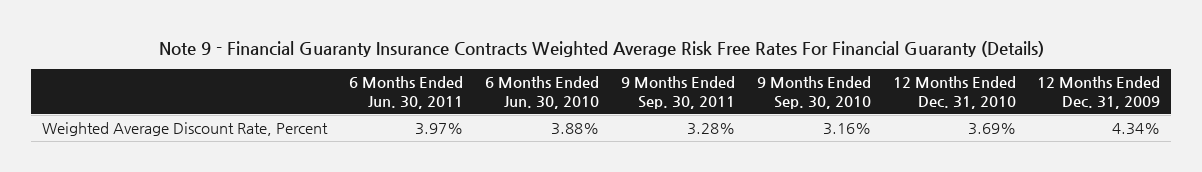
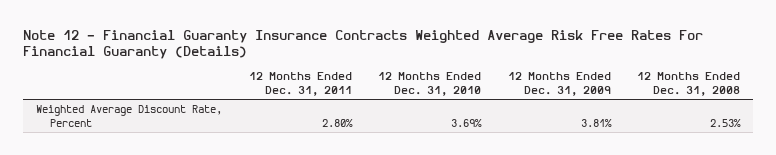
[159,41,1045,58] Note 9 - Financial Guaranty Insurance Contracts Weighted Average Risk Free Rates For Financial Guaranty (Details) -> [23,29,704,60] Note 12 - Financial Guaranty Insurance Contracts Weighted Average Risk Free Rates For Financial Guaranty (Details)
[348,76,463,110] 6 Months Ended Jun. 30, 2011 -> none
[484,76,599,110] 6 Months Ended Jun. 30, 2010 -> none
[620,76,735,110] 9 Months Ended Sep. 30, 2011 -> none
[756,76,871,110] 9 Months Ended Sep. 30, 2010 -> none
none -> [248,72,352,97] 12 Months Ended Dec. 31, 2011
none -> [637,72,741,97] 12 Months Ended Dec. 31, 2008
[1112,123,1161,136] 4.34% -> [580,119,612,128] 3.81%

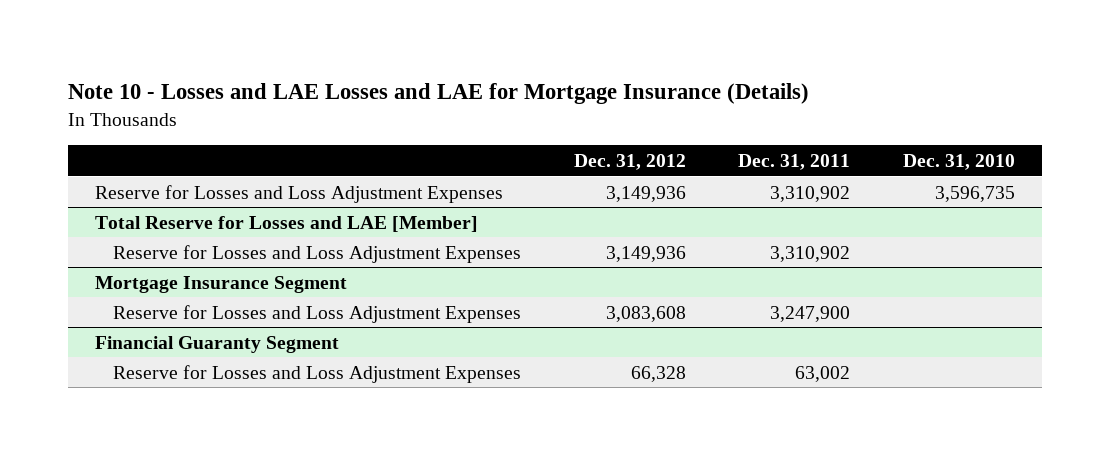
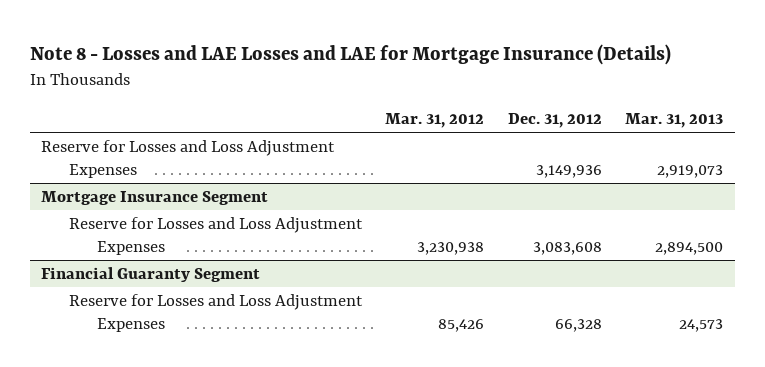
[68,83,810,105] Note 10 - Losses and LAE Losses and LAE for Mortgage Insurance (Details) -> [29,43,671,65] Note 8 - Losses and LAE Losses and LAE for Mortgage Insurance (Details)
[738,154,851,171] Dec. 31, 2011 -> none
[903,154,1016,171] Dec. 31, 2010 -> none
none -> [385,112,485,128] Mar. 31, 2012
none -> [625,112,724,128] Mar. 31, 2013
[94,215,478,232] Total Reserve for Losses and LAE [Member] -> none
[112,244,521,263] Reserve for Losses and Loss Adjustment Expenses -> none

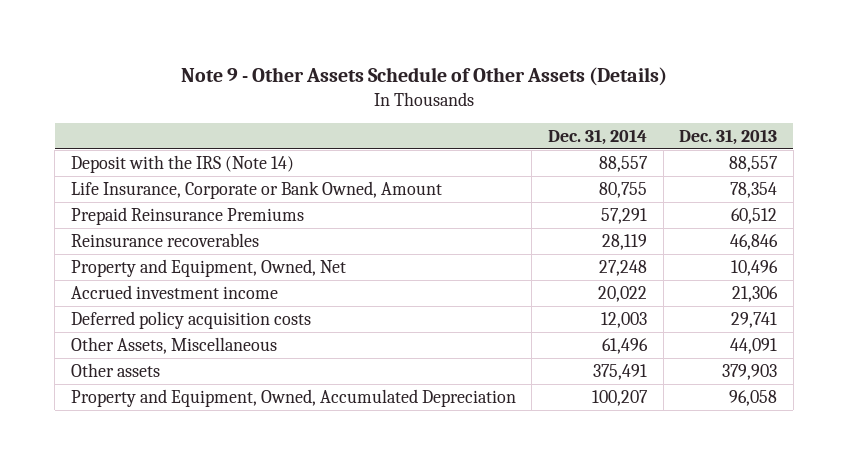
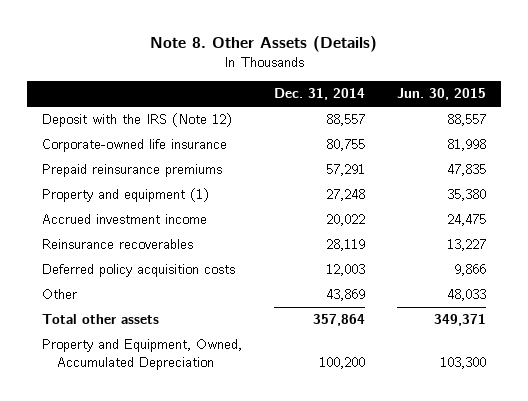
[181,66,668,86] Note 9 - Other Assets Schedule of Other Assets (Details) -> [149,36,377,53] Note 8. Other Assets (Details)
[679,128,778,145] Dec. 31, 2013 -> none
none -> [396,88,486,101] Jun. 30, 2015
[70,154,294,173] Deposit with the IRS (Note 14) -> [42,113,233,128] Deposit with the IRS (Note 12)
[70,180,442,199] Life Insurance, Corporate or Bank Owned, Amount -> [42,139,228,153] Corporate-owned life insurance
[70,206,304,225] Prepaid Reinsurance Premiums -> [42,164,223,178] Prepaid reinsurance premiums
[70,258,346,277] Property and Equipment, Owned, Net -> [42,188,210,203] Property and equipment (1)
[70,232,259,247] Reinsurance recoverables -> [42,239,194,250] Reinsurance recoverables
[70,336,277,354] Other Assets, Miscellaneous -> [42,289,78,300] Other
[602,337,649,354] 61,496 -> [325,289,365,302] 43,869
[70,362,160,377] Other assets -> [42,314,160,325] Total other assets
[593,363,648,380] 375,491 -> [312,314,365,327] 357,864
[592,389,649,406] 100,207 -> [318,356,365,369] 100,200

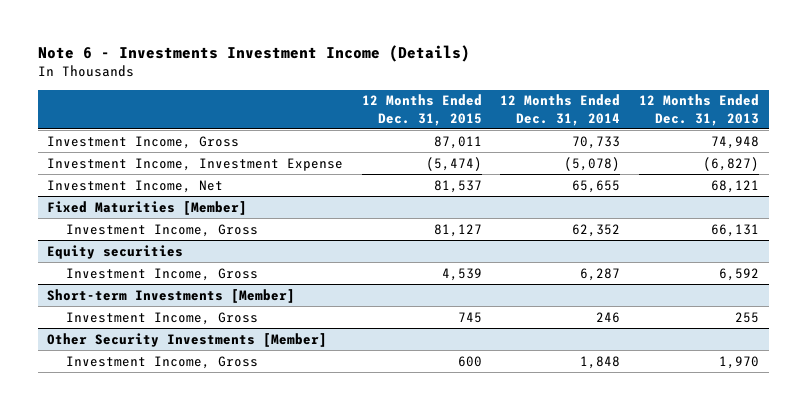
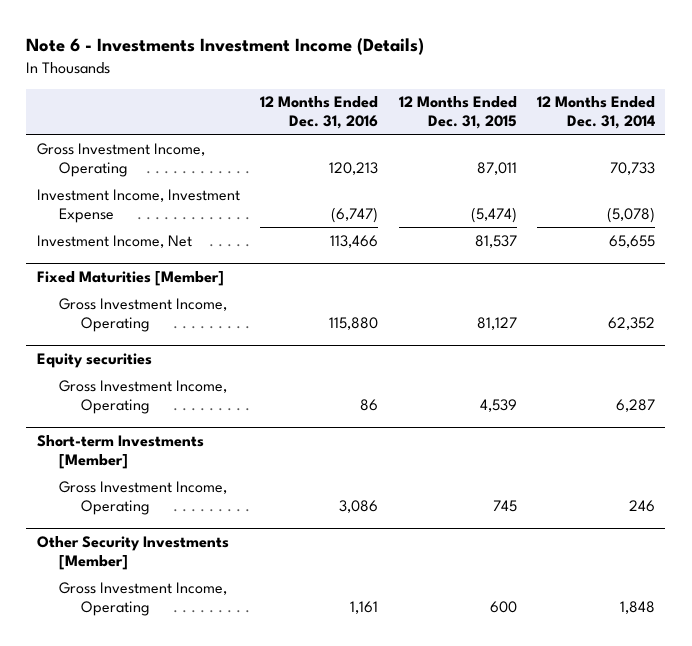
[639,94,760,126] 12 Months Ended Dec. 31, 2013 -> none
none -> [260,96,379,130] 12 Months Ended Dec. 31, 2016
[46,135,239,149] Investment Income, Gross -> [36,142,205,177] Gross Investment Income, Operating
[66,223,259,237] Investment Income, Gross -> [59,297,228,332] Gross Investment Income, Operating
[66,267,259,281] Investment Income, Gross -> [59,379,228,414] Gross Investment Income, Operating
[66,311,259,325] Investment Income, Gross -> [59,480,228,515] Gross Investment Income, Operating
[66,355,259,369] Investment Income, Gross -> [59,581,228,616] Gross Investment Income, Operating

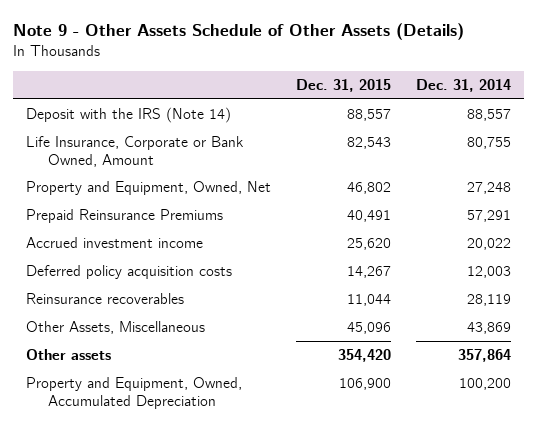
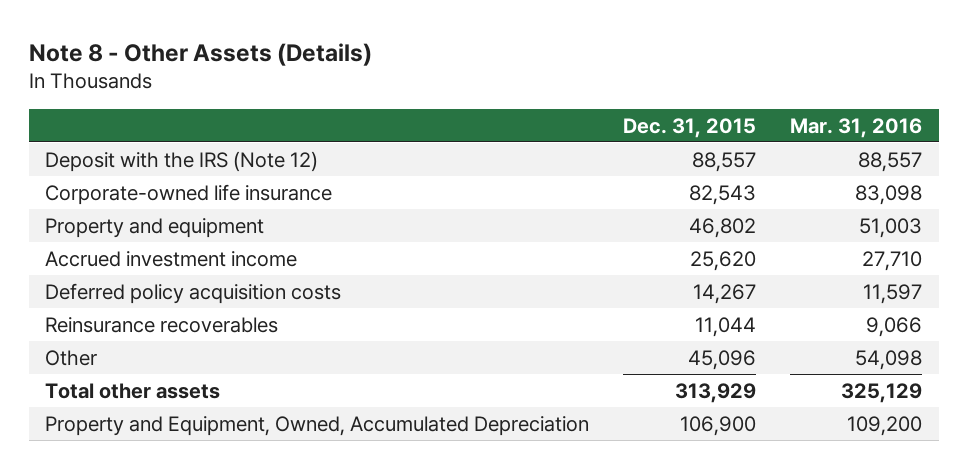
[13,23,465,41] Note 9 - Other Assets Schedule of Other Assets (Details) -> [28,42,372,66] Note 8 - Other Assets (Details)
[416,79,512,93] Dec. 31, 2014 -> none
none -> [790,117,923,138] Mar. 31, 2016
[25,209,223,224] Prepaid Reinsurance Premiums -> none
[25,107,231,124] Deposit with the IRS (Note 14) -> [45,150,319,172] Deposit with the IRS (Note 12)
[25,136,244,167] Life Insurance, Corporate or Bank Owned, Amount -> [45,183,333,205] Corporate-owned life insurance
[25,181,271,196] Property and Equipment, Owned, Net -> [45,217,265,238] Property and equipment
[25,321,205,335] Other Assets, Miscellaneous -> [45,349,98,366] Other
[25,349,111,361] Other assets -> [45,382,221,399] Total other assets
[338,349,392,363] 354,420 -> [675,382,757,403] 313,929

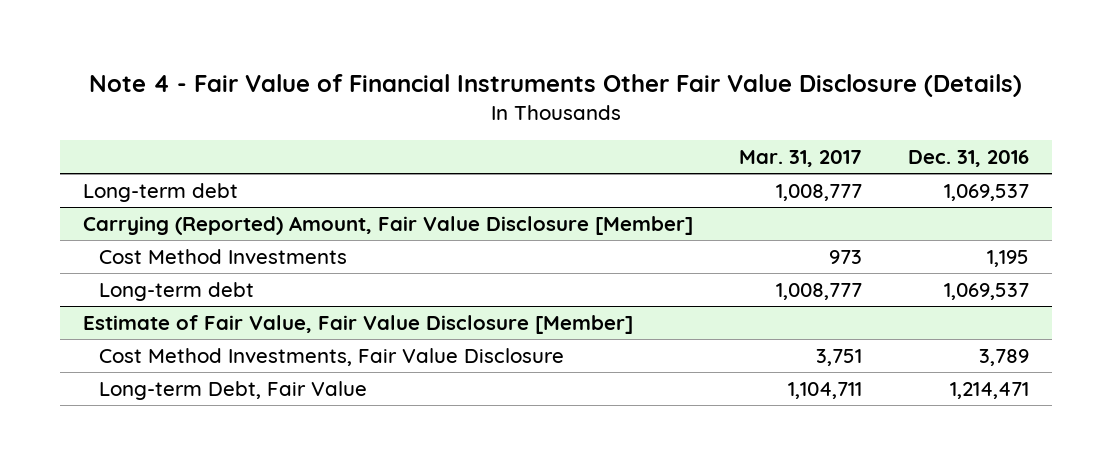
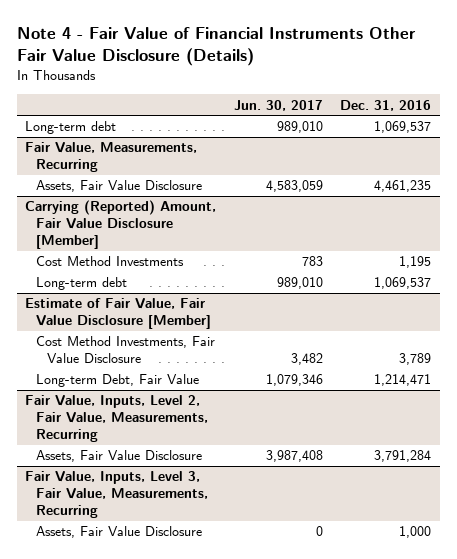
[738,150,862,168] Mar. 31, 2017 -> none
none -> [233,99,323,111] Jun. 30, 2017
none -> [25,142,198,173] Fair Value, Measurements, Recurring
none -> [36,180,203,193] Assets, Fair Value Disclosure
none -> [25,395,209,443] Fair Value, Inputs, Level 2, Fair Value, Measurements, Recurring
none -> [36,450,203,463] Assets, Fair Value Disclosure
none -> [25,471,209,519] Fair Value, Inputs, Level 3, Fair Value, Measurements, Recurring
none -> [36,526,203,539] Assets, Fair Value Disclosure

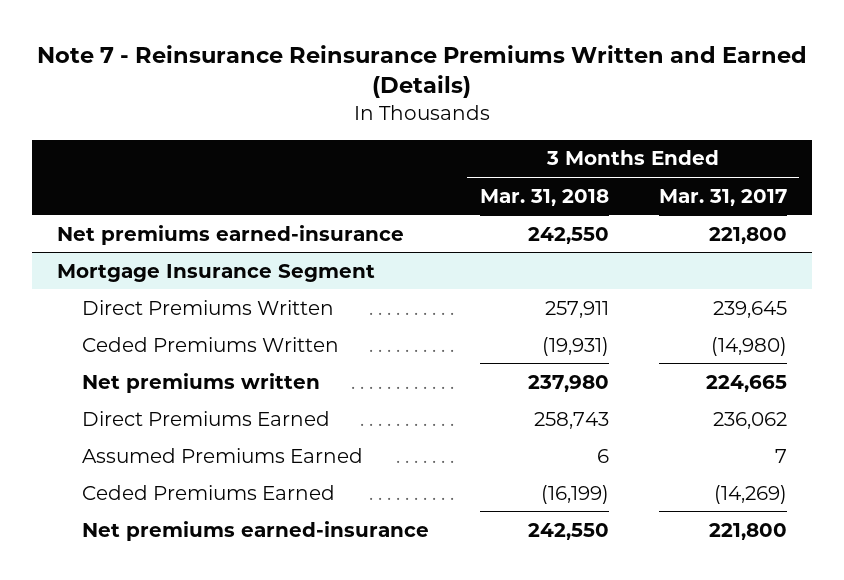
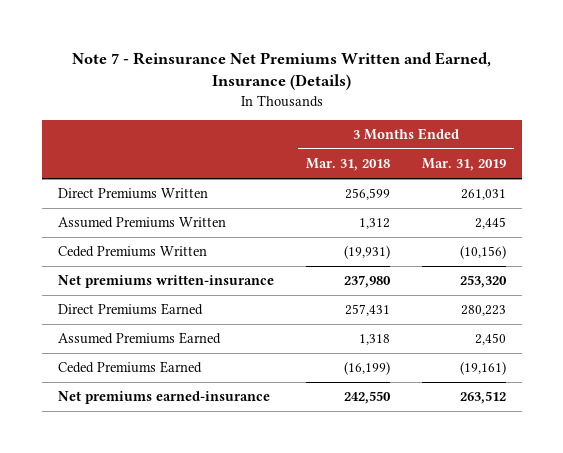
[37,44,808,99] Note 7 - Reinsurance Reinsurance Premiums Written and Earned (Details) -> [71,52,491,91] Note 7 - Reinsurance Net Premiums Written and Earned, Insurance (Details)
[658,188,787,206] Mar. 31, 2017 -> none
none -> [421,158,506,172] Mar. 31, 2019
[57,224,405,245] Net premiums earned-insurance -> none
[57,263,376,282] Mortgage Insurance Segment -> none
[544,300,609,318] 257,911 -> [344,188,390,201] 256,599
none -> [57,217,226,229] Assumed Premiums Written
[82,372,321,393] Net premiums written -> [57,275,274,289] Net premiums written-insurance
[533,411,609,429] 258,743 -> [344,304,390,317] 257,431
[596,448,609,463] 6 -> [358,334,390,346] 1,318

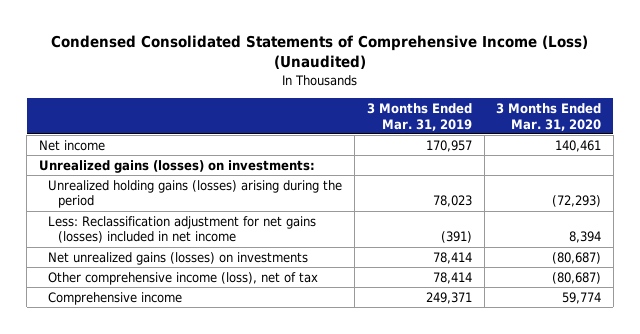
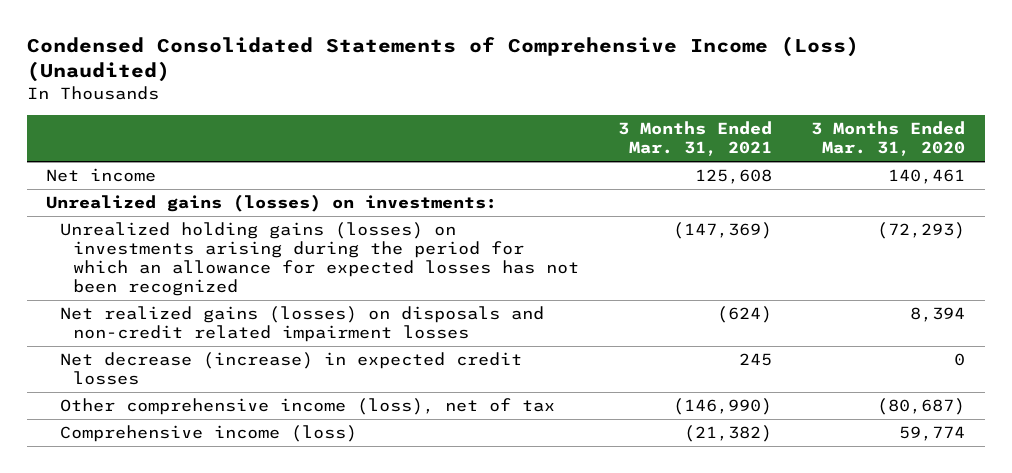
[366,103,472,131] 3 Months Ended Mar. 31, 2019 -> none
none -> [618,121,773,157] 3 Months Ended Mar. 31, 2021
[48,251,309,265] Net unrealized gains (losses) on investments -> none
[48,179,343,209] Unrealized holding gains (losses) arising during the period -> [59,222,580,297] Unrealized holding gains (losses) on investments arising during the period for which an allowance for expected losses has not been recognized
none -> [59,306,544,343] Net realized gains (losses) on disposals and non-credit related impairment losses
[48,215,317,244] Less: Reclassification adjustment for net gains (losses) included in net income -> [59,352,522,386] Net decrease (increase) in expected credit losses
[569,231,602,244] 8,394 -> [954,353,966,367] 0
[48,291,183,305] Comprehensive income -> [59,425,357,443] Comprehensive income (loss)

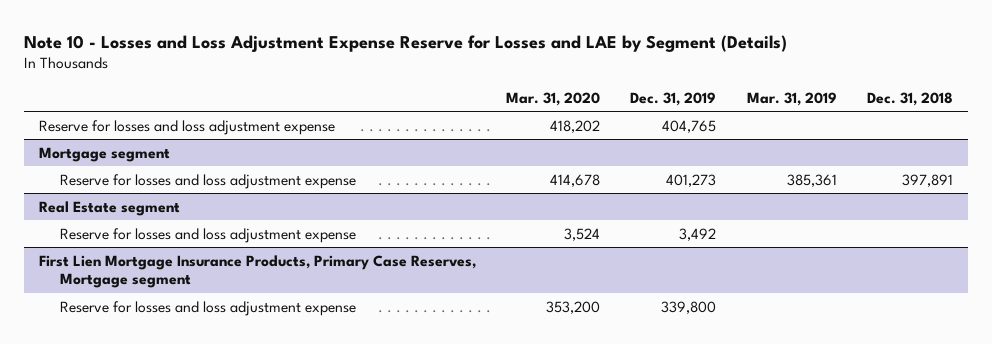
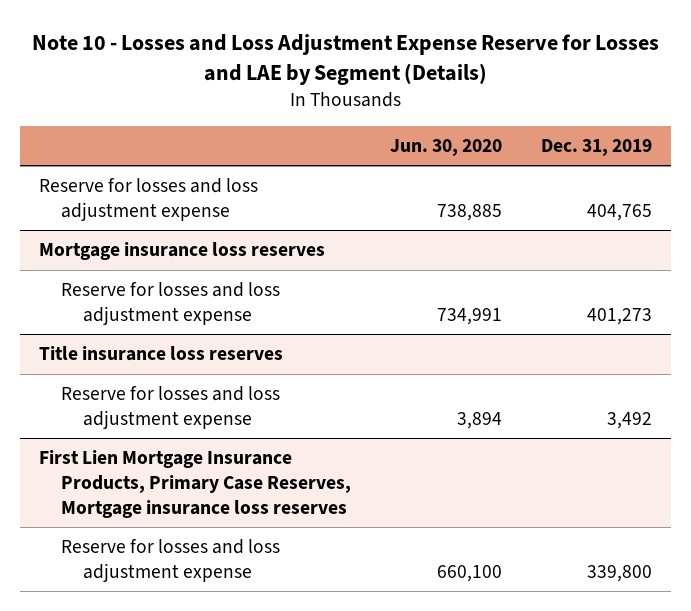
[506,91,601,106] Mar. 31, 2020 -> none
[746,91,837,106] Mar. 31, 2019 -> none
[867,91,954,106] Dec. 31, 2018 -> none
none -> [389,138,502,156] Jun. 30, 2020
[38,146,170,162] Mortgage segment -> [39,242,326,261] Mortgage insurance loss reserves
[38,200,180,216] Real Estate segment -> none
none -> [39,346,284,362] Title insurance loss reserves
[38,254,476,289] First Lien Mortgage Insurance Products, Primary Case Reserves, Mortgage segment -> [39,450,352,518] First Lien Mortgage Insurance Products, Primary Case Reserves, Mortgage insurance loss reserves

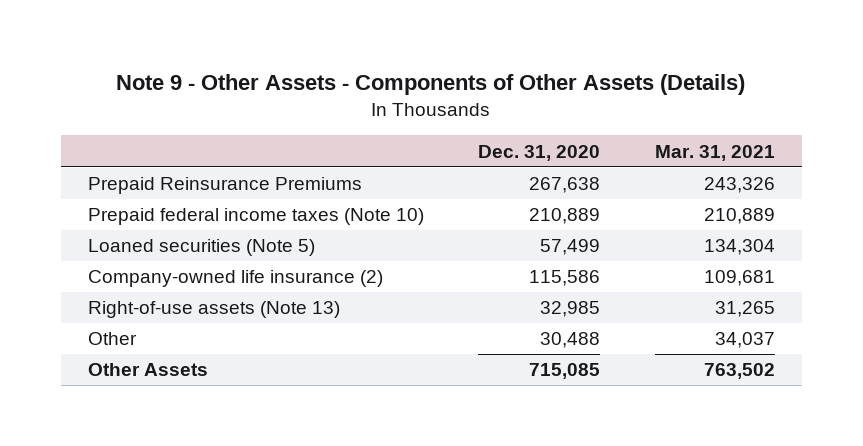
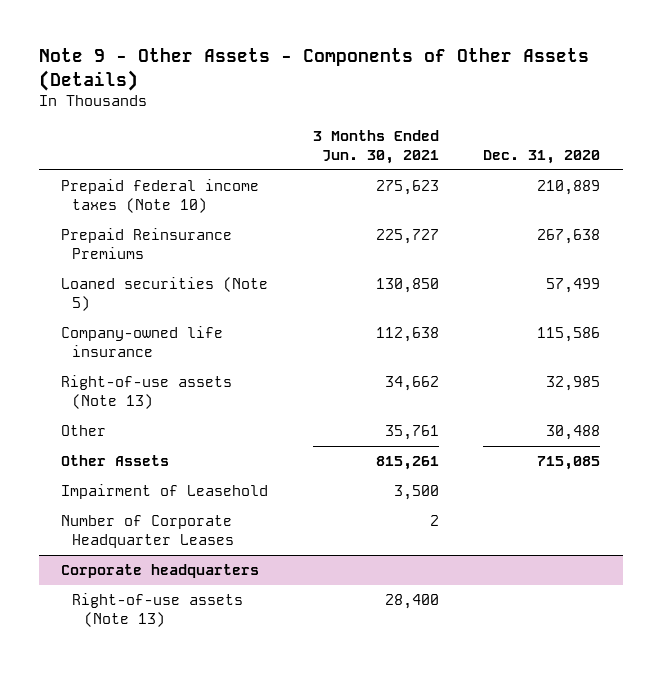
[654,144,775,161] Mar. 31, 2021 -> none
none -> [312,130,439,165] 3 Months Ended Jun. 30, 2021
[87,177,362,195] Prepaid Reinsurance Premiums -> [61,228,233,260] Prepaid Reinsurance Premiums
[87,270,383,288] Company-owned life insurance (2) -> [61,326,224,358] Company-owned life insurance
none -> [61,484,269,500] Impairment of Leasehold
none -> [61,515,235,549] Number of Corporate Headquarter Leases
none -> [61,564,260,579] Corporate headquarters
none -> [72,593,244,628] Right-of-use assets (Note 13)

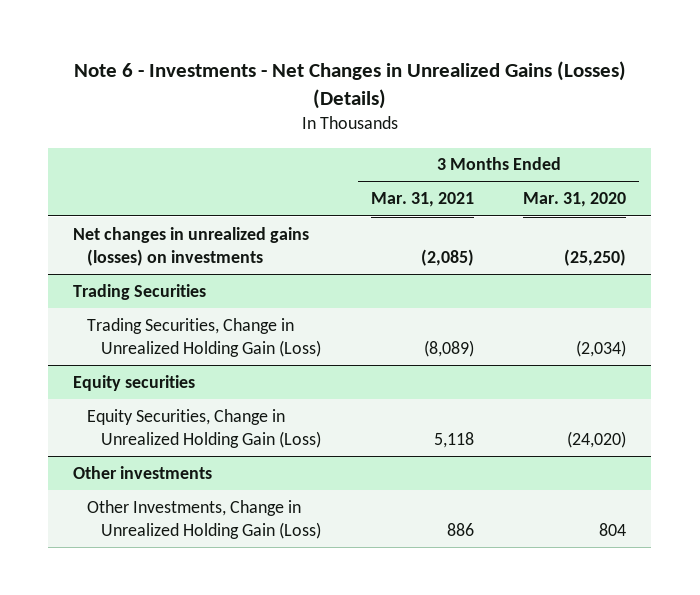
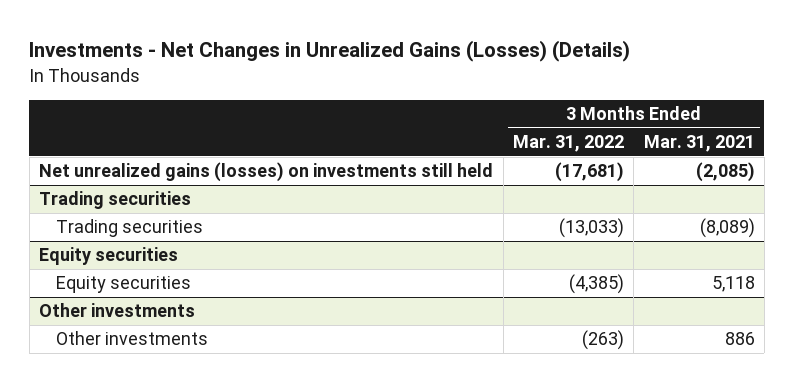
[73,60,626,109] Note 6 - Investments - Net Changes in Unrealized Gains (Losses) (Details) -> [29,40,631,63] Investments - Net Changes in Unrealized Gains (Losses) (Details)
[523,192,627,208] Mar. 31, 2020 -> none
none -> [512,135,624,153] Mar. 31, 2022
[73,226,310,267] Net changes in unrealized gains (losses) on investments -> [39,162,494,183] Net unrealized gains (losses) on investments still held
[73,283,207,300] Trading Securities -> [39,191,192,210] Trading securities
[87,317,321,358] Trading Securities, Change in Unrealized Holding Gain (Loss) -> [55,219,203,238] Trading securities
[87,408,321,449] Equity Securities, Change in Unrealized Holding Gain (Loss) -> [55,276,191,294] Equity securities
[87,499,321,540] Other Investments, Change in Unrealized Holding Gain (Loss) -> [55,331,208,346] Other investments

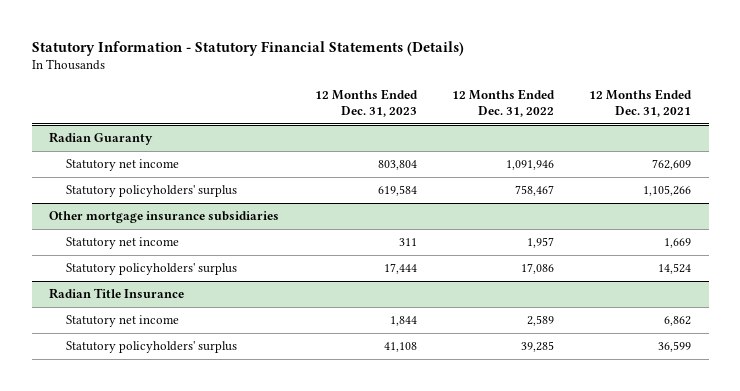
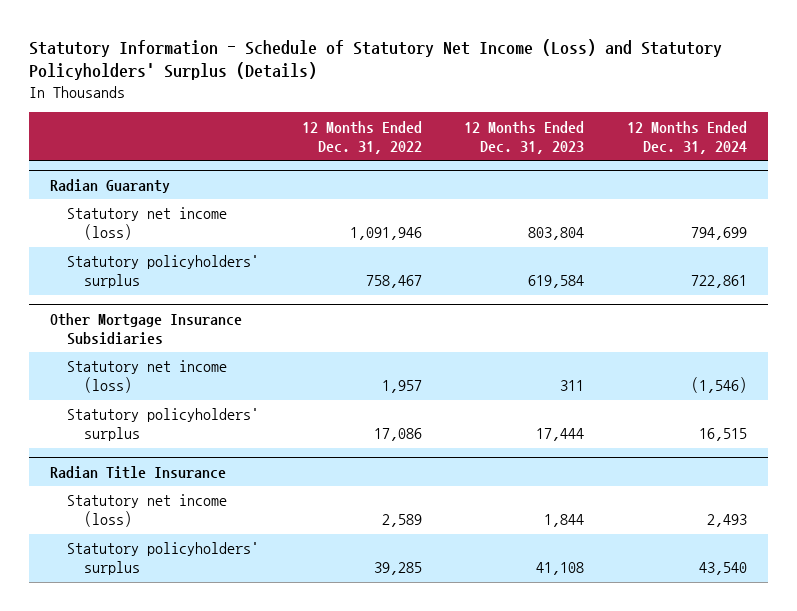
[31,40,464,56] Statutory Information - Statutory Financial Statements (Details) -> [28,38,722,81] Statutory Information - Schedule of Statutory Net Income (Loss) and Statutory Policyholders' Surplus (Details)
[589,89,693,118] 12 Months Ended Dec. 31, 2021 -> none
none -> [626,120,747,154] 12 Months Ended Dec. 31, 2024
[65,159,179,172] Statutory net income -> [66,207,227,241] Statutory net income (loss)
[49,211,280,224] Other mortgage insurance subsidiaries -> [50,312,243,345] Other Mortgage Insurance Subsidiaries
[65,237,179,250] Statutory net income -> [66,360,227,394] Statutory net income (loss)
[65,315,179,328] Statutory net income -> [66,494,227,528] Statutory net income (loss)

